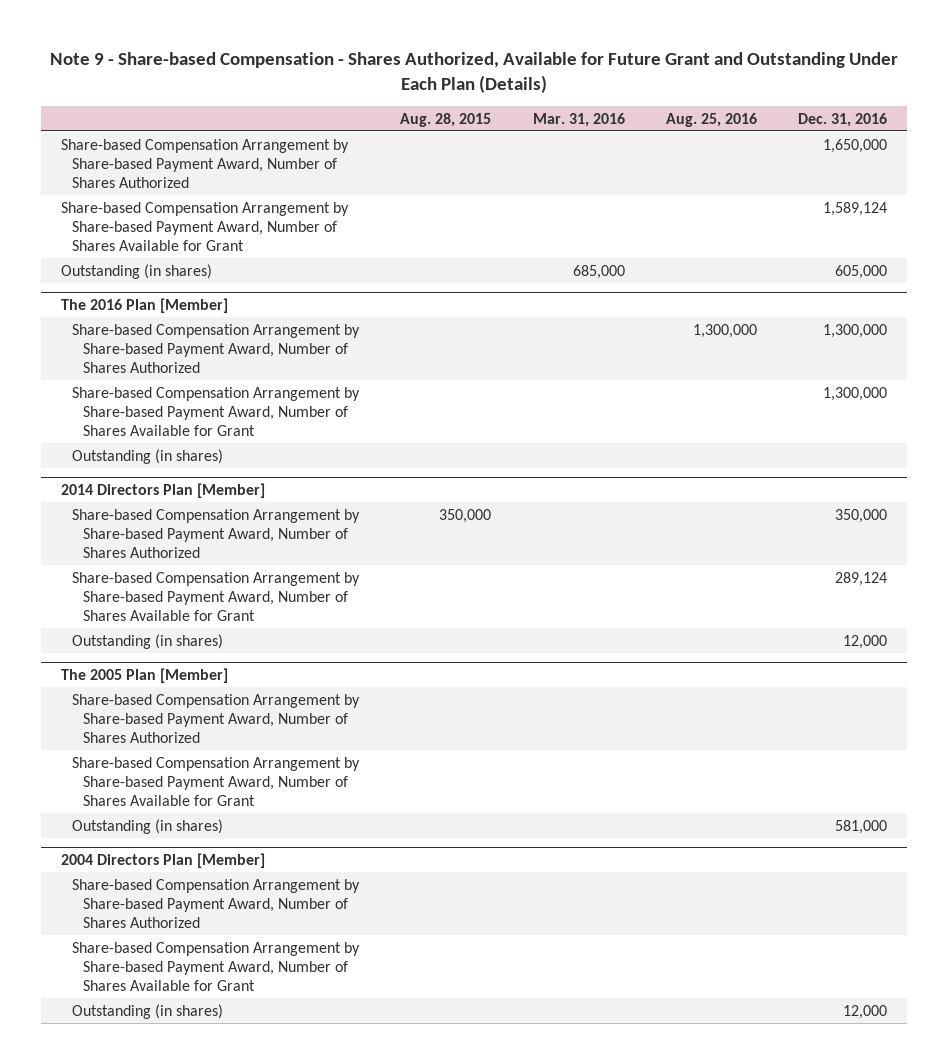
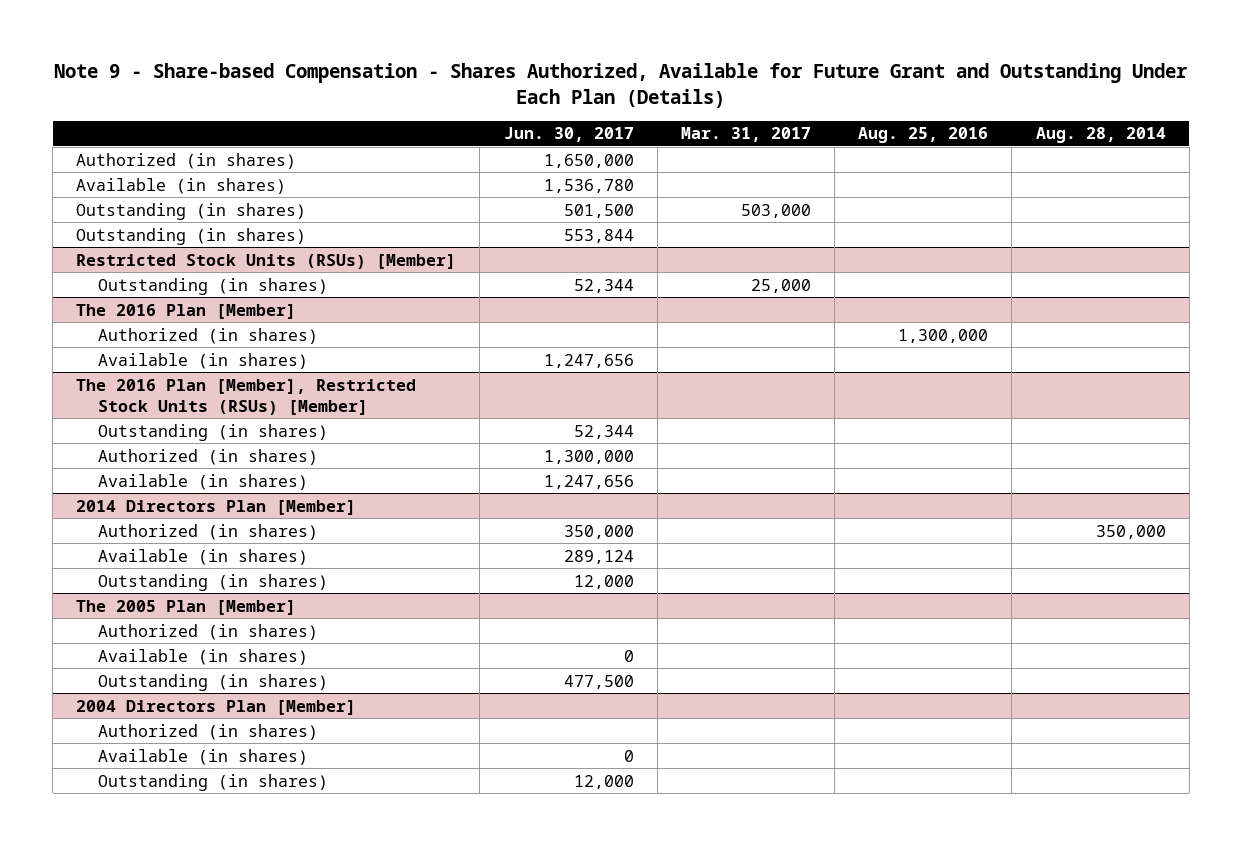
[400,112,492,127] Aug. 28, 2015 -> none
[532,112,625,127] Mar. 31, 2016 -> none
[797,112,887,127] Dec. 31, 2016 -> none
none -> [503,127,634,143] Jun. 30, 2017
none -> [680,127,811,143] Mar. 31, 2017
none -> [1035,127,1166,144] Aug. 28, 2014
[61,138,350,188] Share-based Compensation Arrangement by Share-based Payment Award, Number of Shares Authorized -> [76,152,297,169] Authorized (in shares)
[61,201,350,251] Share-based Compensation Arrangement by Share-based Payment Award, Number of Shares Available for Grant -> [76,177,287,194] Available (in shares)
none -> [76,227,307,245] Outstanding (in shares)
none -> [76,253,457,269] Restricted Stock Units (RSUs) [Member]
none -> [97,277,328,295] Outstanding (in shares)
[72,448,224,464] Outstanding (in shares) -> none
[72,323,361,373] Share-based Compensation Arrangement by Share-based Payment Award, Number of Shares Authorized -> [97,327,318,344] Authorized (in shares)
[72,386,361,436] Share-based Compensation Arrangement by Share-based Payment Award, Number of Shares Available for Grant -> [97,352,308,369] Available (in shares)
none -> [76,378,417,415] The 2016 Plan [Member], Restricted Stock Units (RSUs) [Member]
none -> [97,423,328,441] Outstanding (in shares)
none -> [97,448,318,465] Authorized (in shares)
none -> [97,473,308,490] Available (in shares)
[72,508,361,558] Share-based Compensation Arrangement by Share-based Payment Award, Number of Shares Authorized -> [97,523,318,540] Authorized (in shares)
[72,571,361,621] Share-based Compensation Arrangement by Share-based Payment Award, Number of Shares Available for Grant -> [97,548,308,565] Available (in shares)
[72,693,361,743] Share-based Compensation Arrangement by Share-based Payment Award, Number of Shares Authorized -> [97,623,318,640] Authorized (in shares)
[72,756,361,806] Share-based Compensation Arrangement by Share-based Payment Award, Number of Shares Available for Grant -> [97,648,308,665] Available (in shares)
[72,878,361,928] Share-based Compensation Arrangement by Share-based Payment Award, Number of Shares Authorized -> [97,723,318,740] Authorized (in shares)
[72,941,361,991] Share-based Compensation Arrangement by Share-based Payment Award, Number of Shares Available for Grant -> [97,748,308,765] Available (in shares)

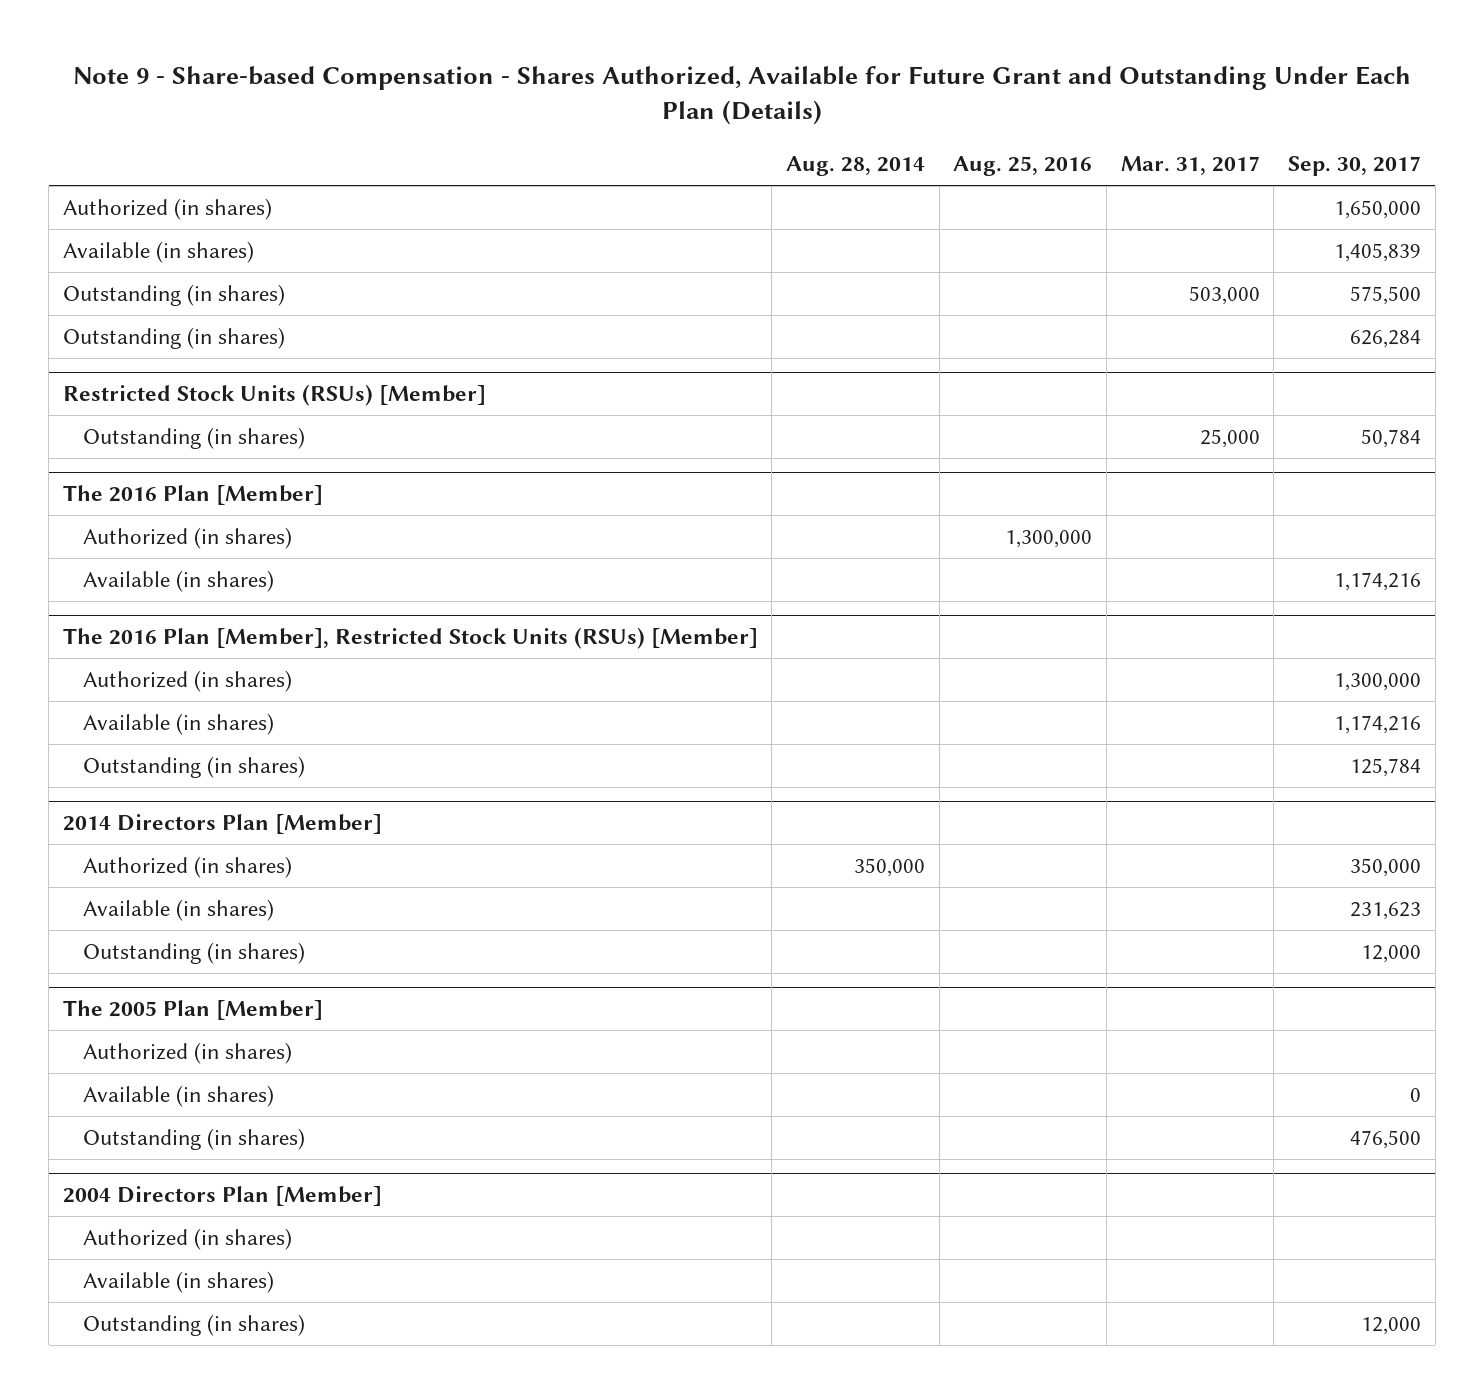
[503,127,634,143] Jun. 30, 2017 -> none
none -> [1287,156,1421,177] Sep. 30, 2017
[97,423,328,441] Outstanding (in shares) -> [83,756,306,779] Outstanding (in shares)

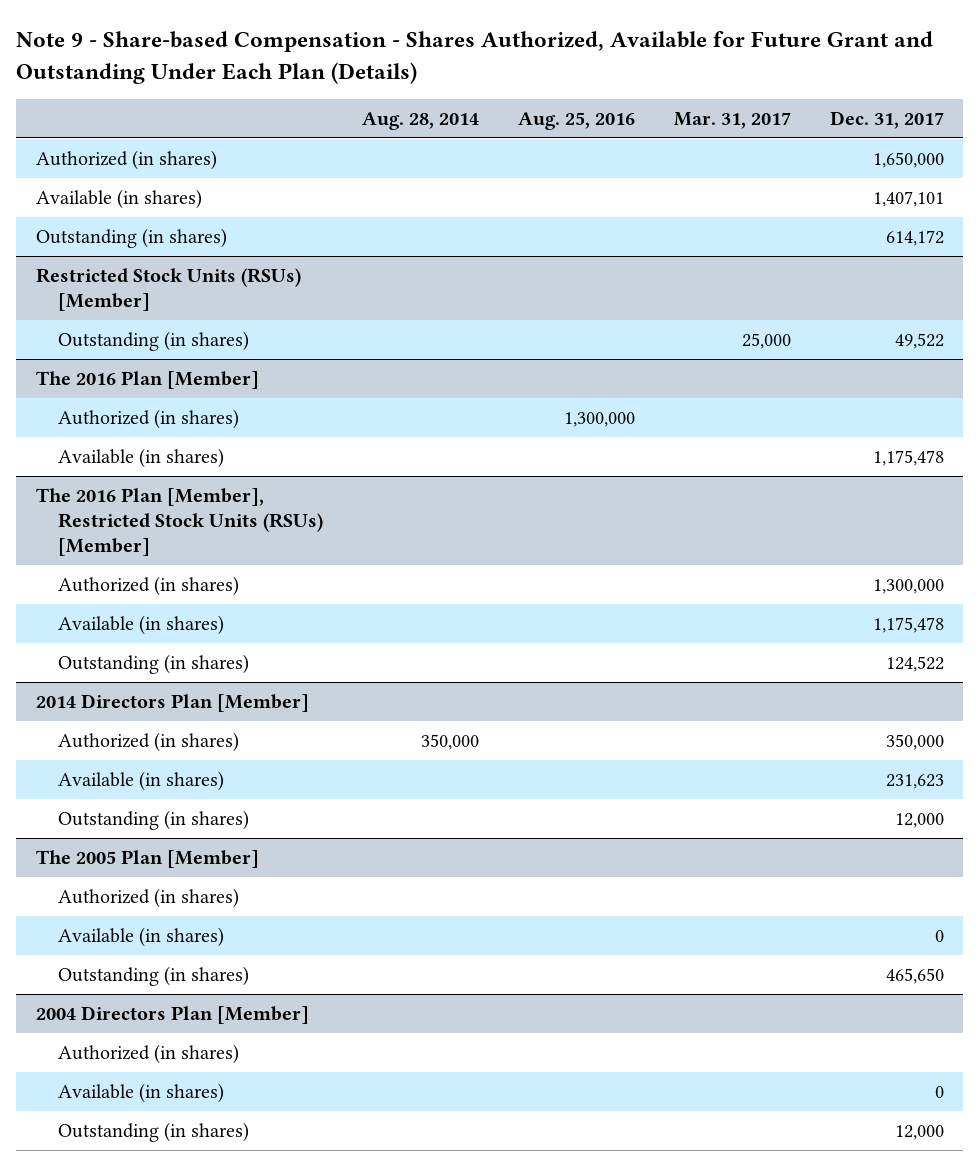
[1287,156,1421,177] Sep. 30, 2017 -> none
none -> [829,110,944,129] Dec. 31, 2017
[62,284,285,307] Outstanding (in shares) -> none

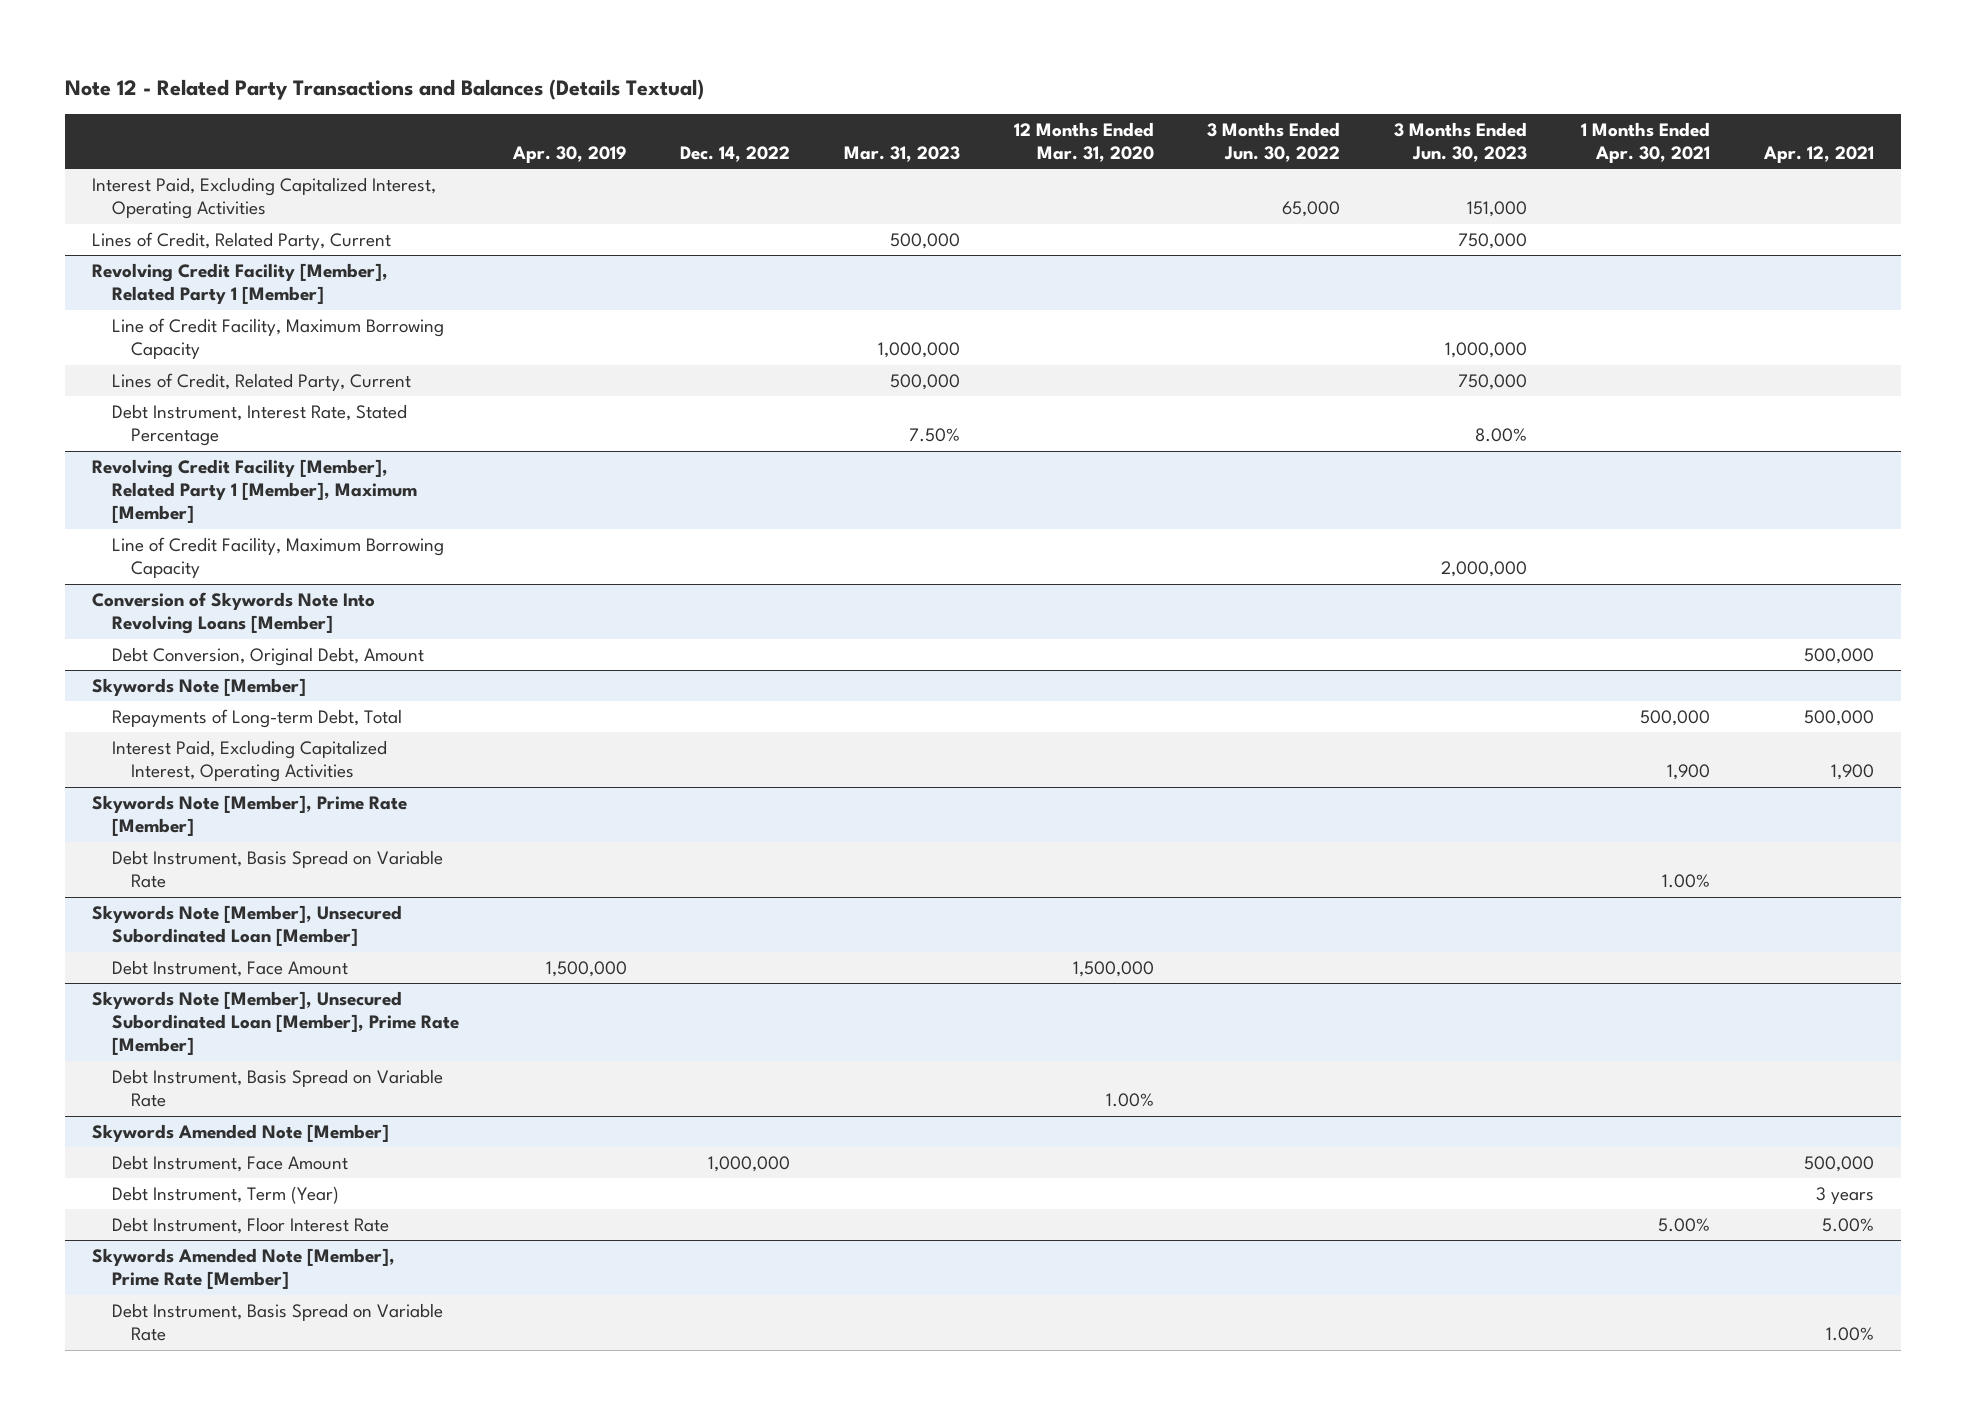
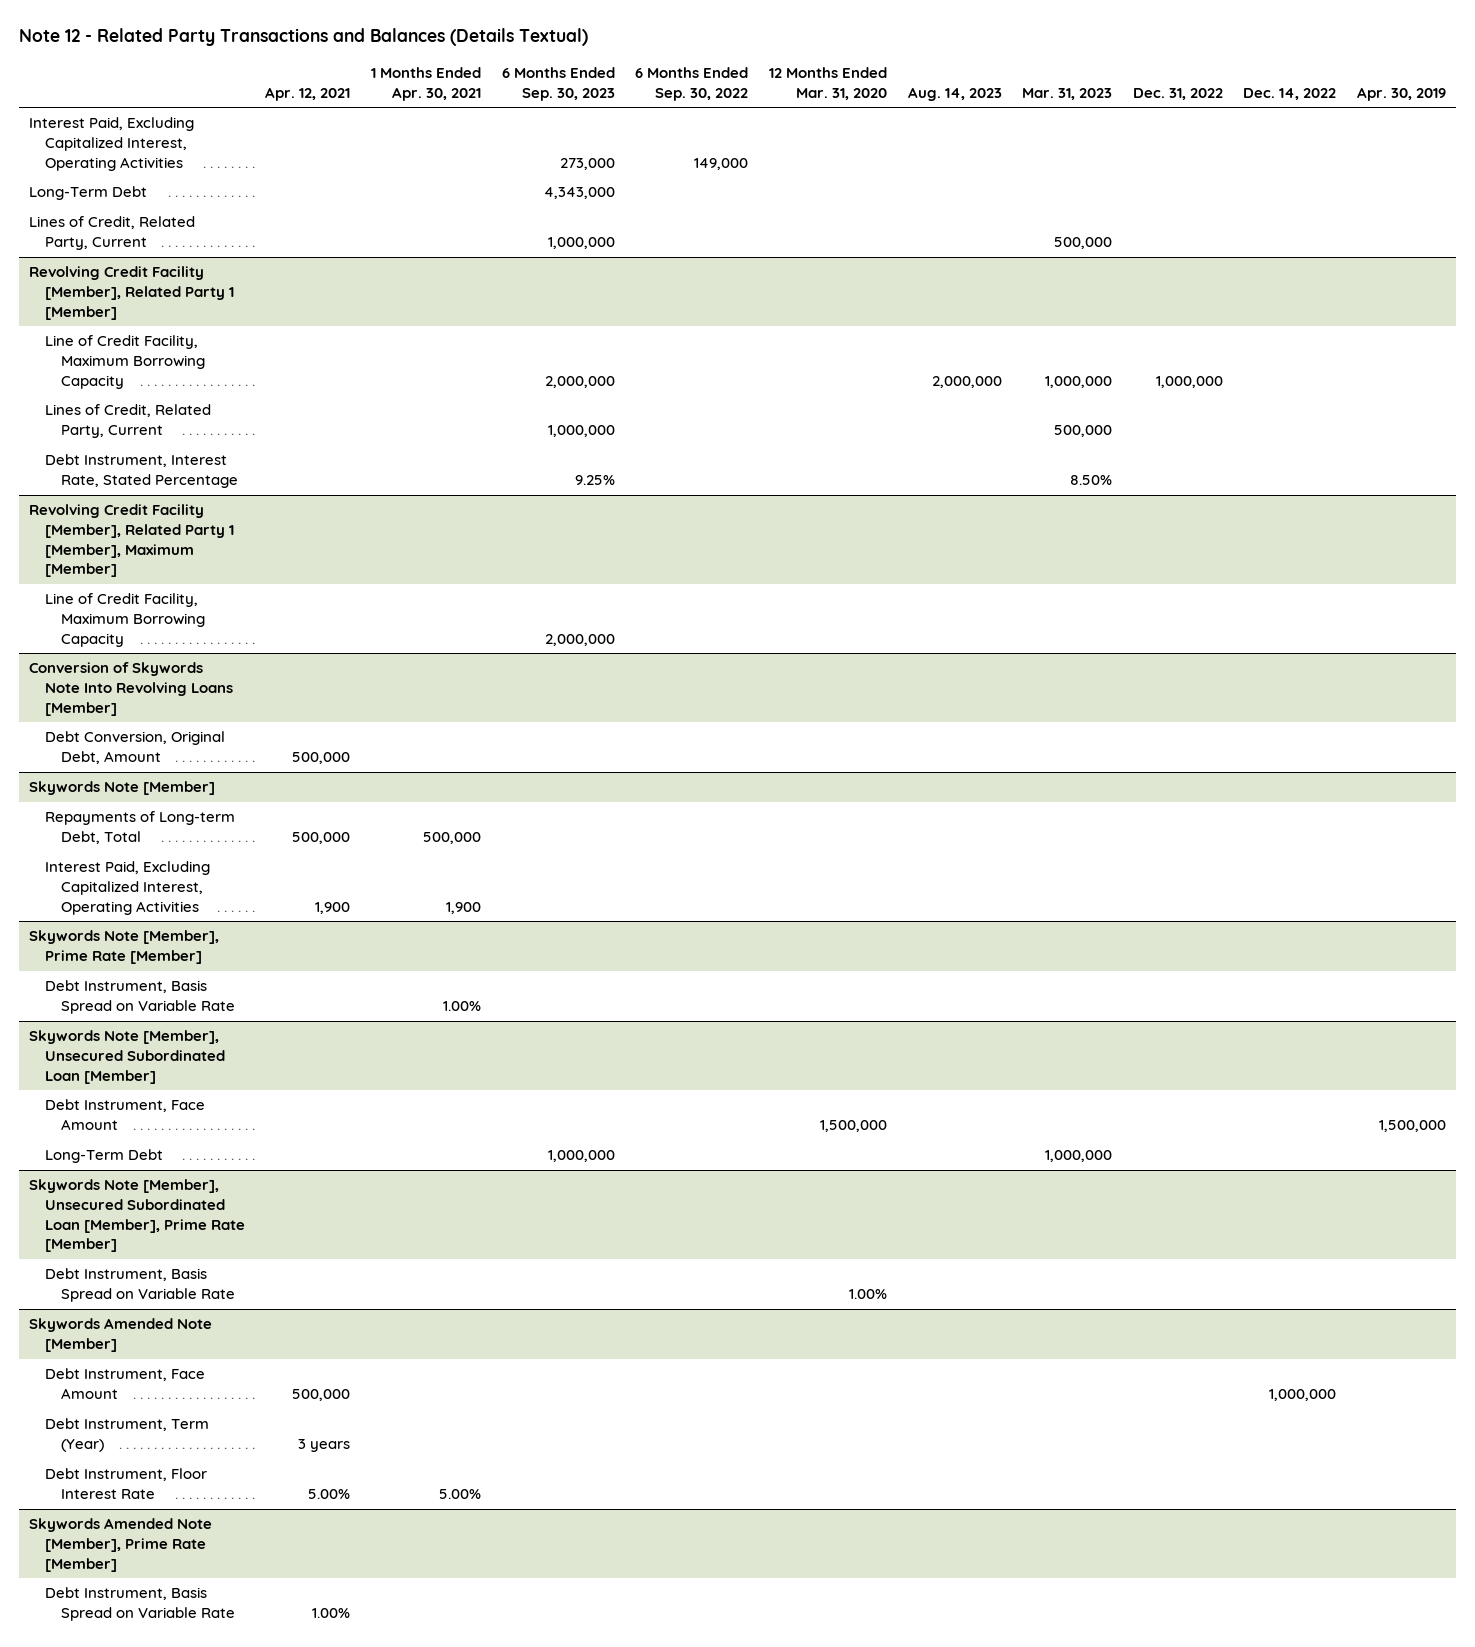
[1207,121,1341,162] 3 Months Ended Jun. 30, 2022 -> none
[1394,121,1528,162] 3 Months Ended Jun. 30, 2023 -> none
none -> [501,67,615,101] 6 Months Ended Sep. 30, 2023
none -> [635,67,749,101] 6 Months Ended Sep. 30, 2022
none -> [907,86,1002,101] Aug. 14, 2023
none -> [1132,87,1223,100] Dec. 31, 2022
none -> [29,186,148,201] Long-Term Debt
[908,428,960,443] 7.50% -> [1070,475,1113,486] 8.50%
none -> [44,1149,163,1164] Long-Term Debt

